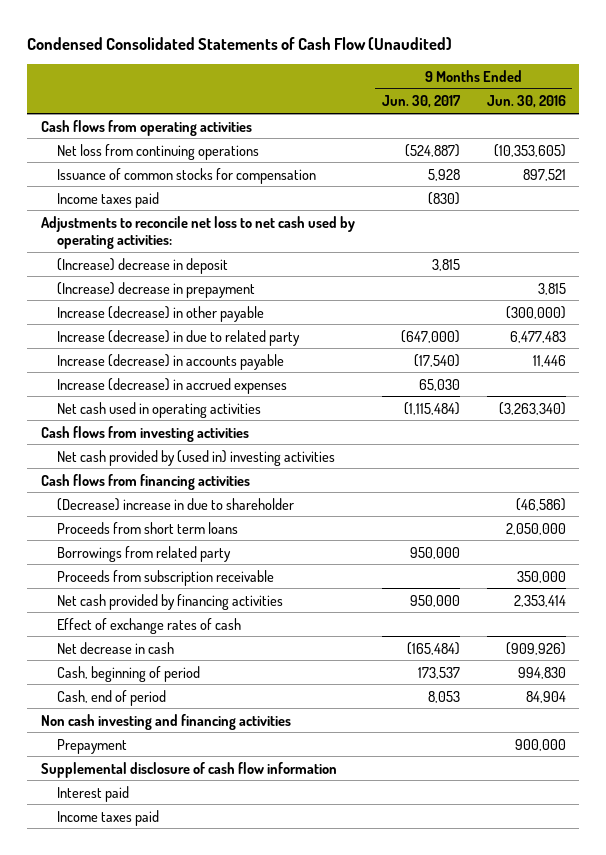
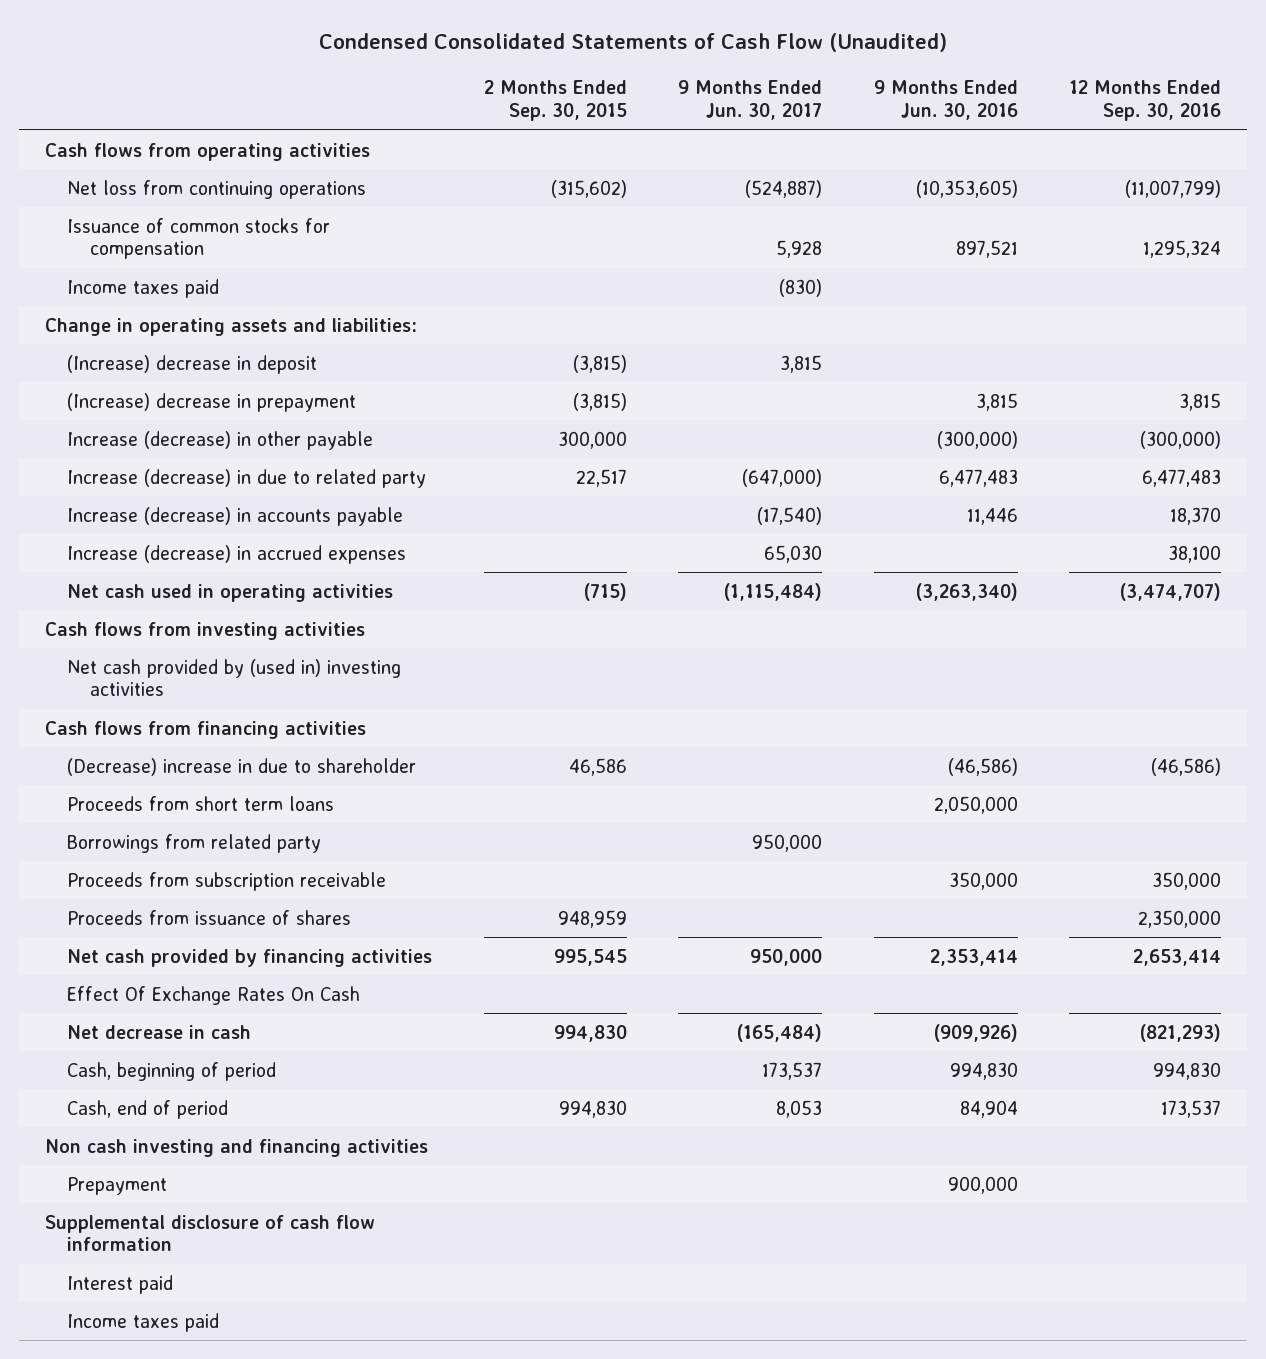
none -> [483,80,627,122] 2 Months Ended Sep. 30, 2015
none -> [1069,80,1222,122] 12 Months Ended Sep. 30, 2016
[40,215,355,250] Adjustments to reconcile net loss to net cash used by operating activities: -> none
none -> [45,317,418,336] Change in operating assets and liabilities:
none -> [67,909,352,925] Proceeds from issuance of shares
[57,617,242,634] Effect of exchange rates of cash -> [67,985,361,1005] Effect Of Exchange Rates On Cash

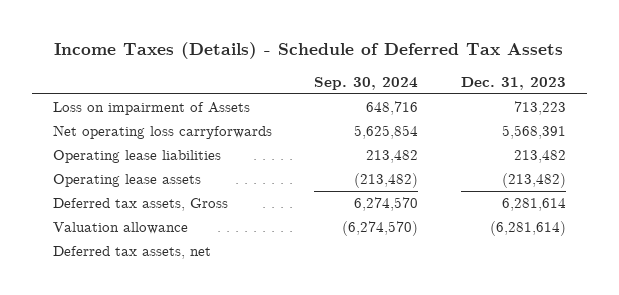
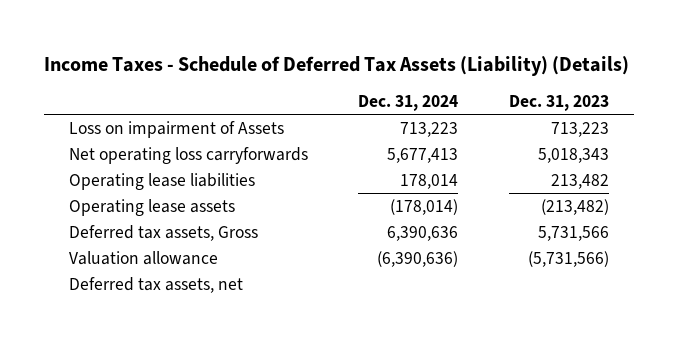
[54,42,564,60] Income Taxes (Details) - Schedule of Deferred Tax Assets -> [44,56,630,77] Income Taxes - Schedule of Deferred Tax Assets (Liability) (Details)
[314,77,419,91] Sep. 30, 2024 -> none
none -> [358,95,459,112] Dec. 31, 2024
[501,125,566,140] 5,568,391 -> [537,147,609,163] 5,018,343
[501,198,566,212] 6,281,614 -> [537,225,609,241] 5,731,566
[489,221,566,237] (6,281,614) -> [527,250,609,267] (5,731,566)

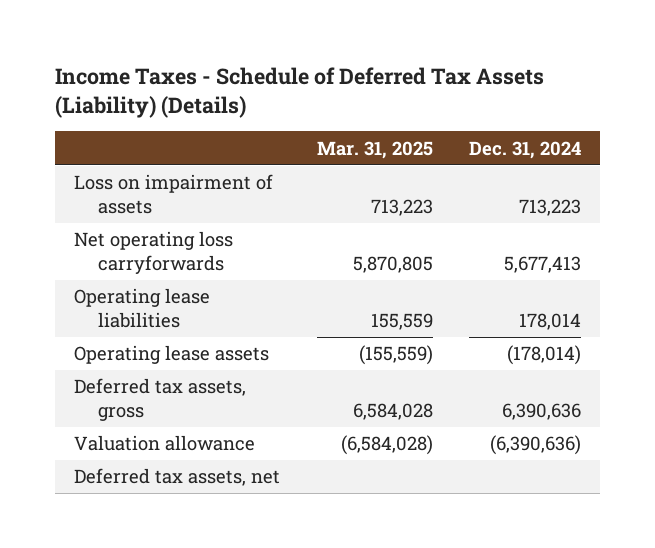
[508,95,609,112] Dec. 31, 2023 -> none
none -> [316,140,433,159] Mar. 31, 2025
[69,120,285,138] Loss on impairment of Assets -> [73,174,273,215] Loss on impairment of assets
[69,224,259,241] Deferred tax assets, Gross -> [73,378,246,422] Deferred tax assets, gross

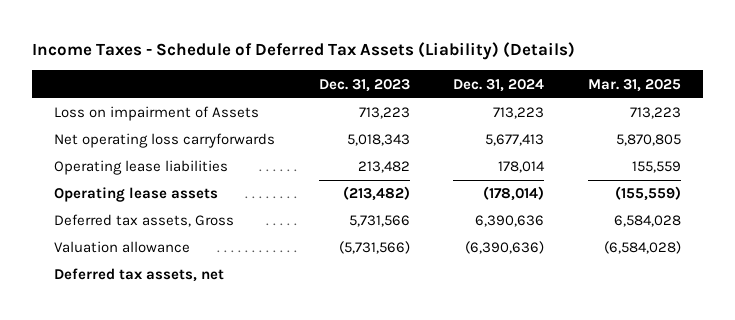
none -> [318,78,410,92] Dec. 31, 2023
[73,174,273,215] Loss on impairment of assets -> [54,106,260,122] Loss on impairment of Assets
[73,378,246,422] Deferred tax assets, gross -> [54,214,235,228] Deferred tax assets, Gross

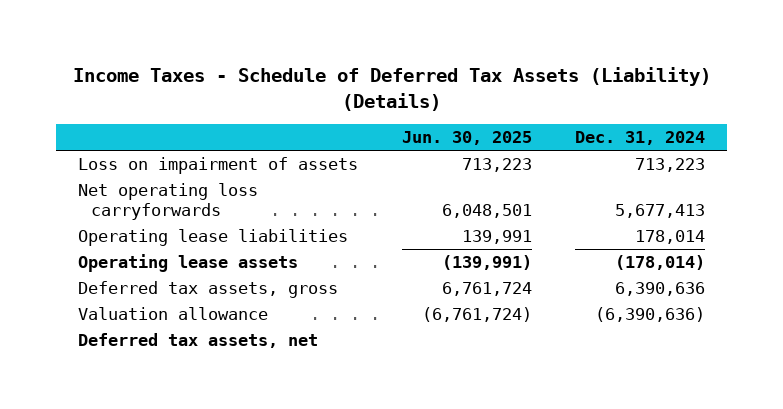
[318,78,410,92] Dec. 31, 2023 -> none
[587,78,681,92] Mar. 31, 2025 -> none
none -> [401,131,532,146] Jun. 30, 2025
[54,106,260,122] Loss on impairment of Assets -> [77,157,358,175] Loss on impairment of assets
[54,214,235,228] Deferred tax assets, Gross -> [77,281,338,299] Deferred tax assets, gross

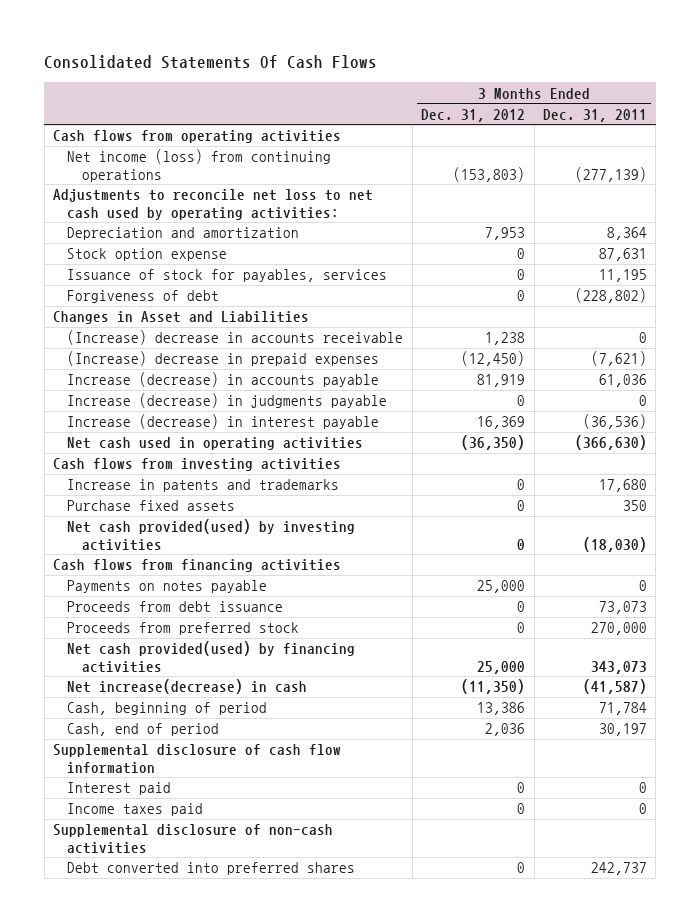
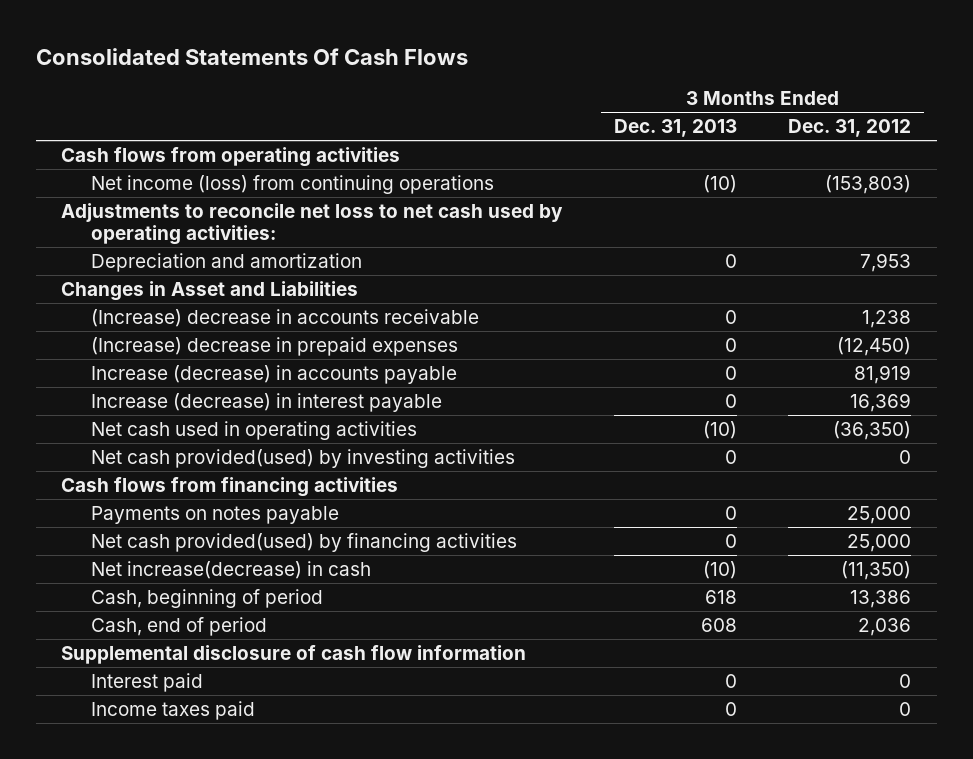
[542,108,647,122] Dec. 31, 2011 -> none
none -> [613,119,737,138] Dec. 31, 2013
[67,248,228,262] Stock option expense -> none
[67,269,388,283] Issuance of stock for payables, services -> none
[67,290,220,304] Forgiveness of debt -> none
[67,393,388,409] Increase (decrease) in judgments payable -> none
[52,458,341,472] Cash flows from investing activities -> none
[67,479,340,493] Increase in patents and trademarks -> none
[67,500,236,512] Purchase fixed assets -> none
[67,601,284,613] Proceeds from debt issuance -> none
[67,622,300,636] Proceeds from preferred stock -> none
[52,824,333,854] Supplemental disclosure of non-cash activities -> none
[67,862,356,876] Debt converted into preferred shares -> none

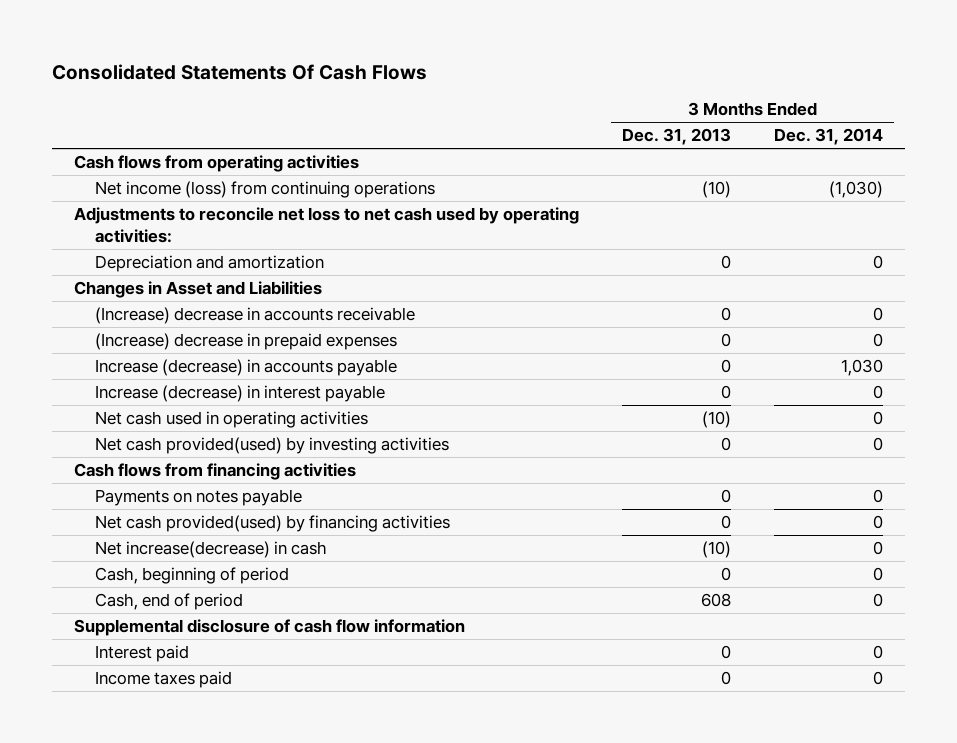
[788,119,912,138] Dec. 31, 2012 -> none
none -> [774,128,884,146] Dec. 31, 2014
[704,589,737,604] 618 -> [721,567,732,582] 0

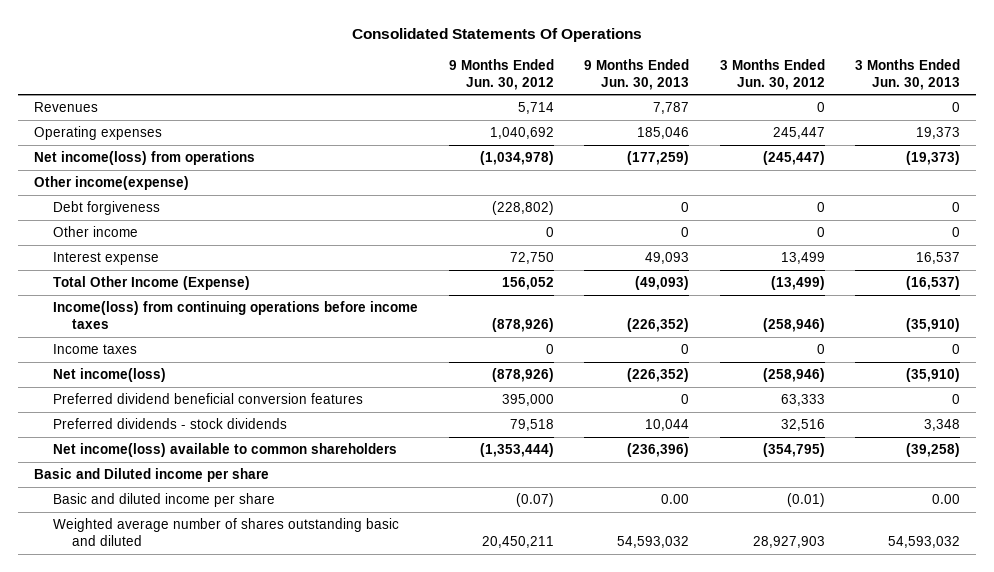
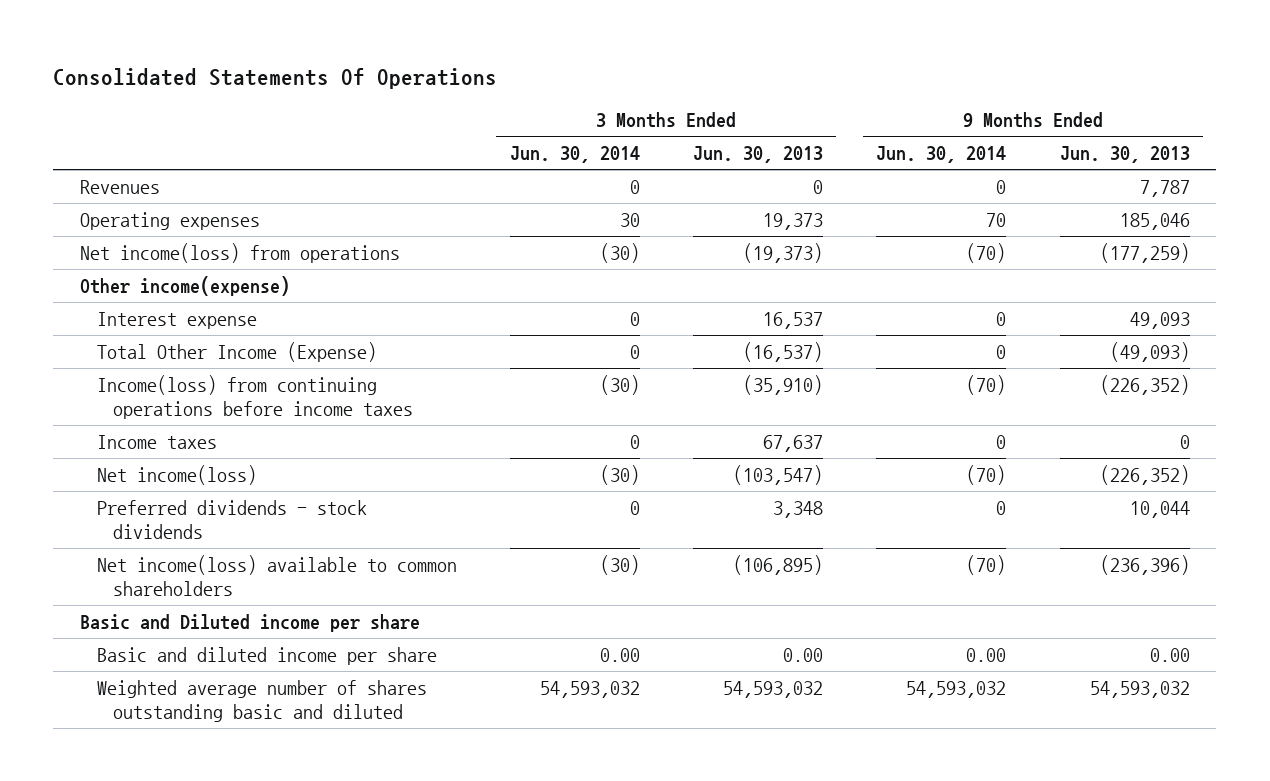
[448,58,554,90] 9 Months Ended Jun. 30, 2012 -> none
[719,58,825,90] 3 Months Ended Jun. 30, 2012 -> none
none -> [509,146,640,164] Jun. 30, 2014
none -> [876,146,1007,164] Jun. 30, 2014
[52,201,160,216] Debt forgiveness -> none
[52,226,138,238] Other income -> none
[52,393,363,405] Preferred dividend beneficial conversion features -> none
[952,344,961,355] 0 -> [763,434,824,452] 67,637
[906,368,961,383] (35,910) -> [733,464,824,485] (103,547)
[906,443,961,458] (39,258) -> [733,554,824,575] (106,895)

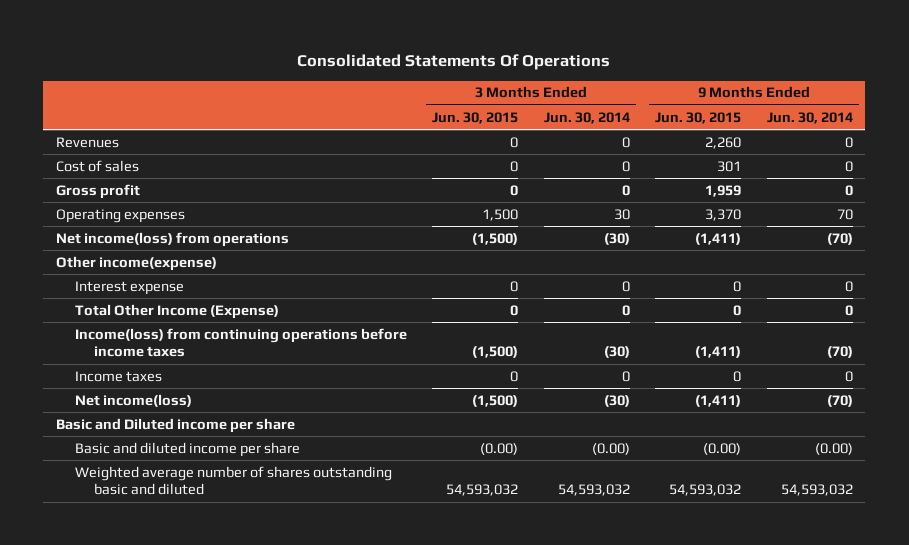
[693,146,824,164] Jun. 30, 2013 -> none
[1059,146,1190,164] Jun. 30, 2013 -> none
none -> [432,111,519,124] Jun. 30, 2015
none -> [655,111,742,124] Jun. 30, 2015
none -> [56,159,140,172] Cost of sales
none -> [56,183,141,199] Gross profit
[96,499,367,540] Preferred dividends - stock dividends -> none
[96,554,457,597] Net income(loss) available to common shareholders -> none
[599,647,640,662] 0.00 -> [591,442,630,455] (0.00)
[966,647,1007,662] 0.00 -> [814,442,853,455] (0.00)

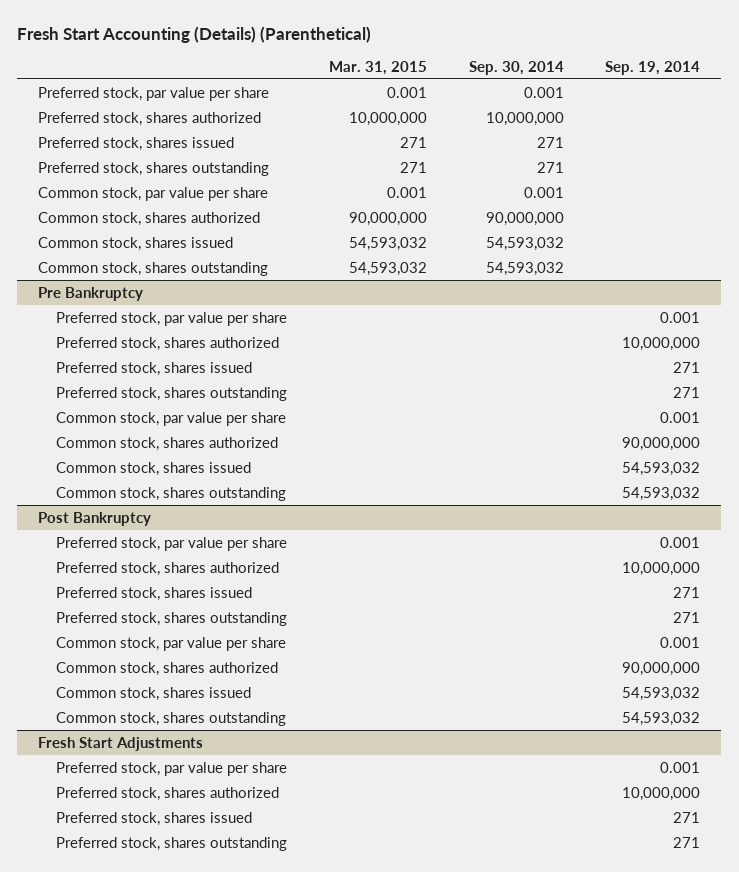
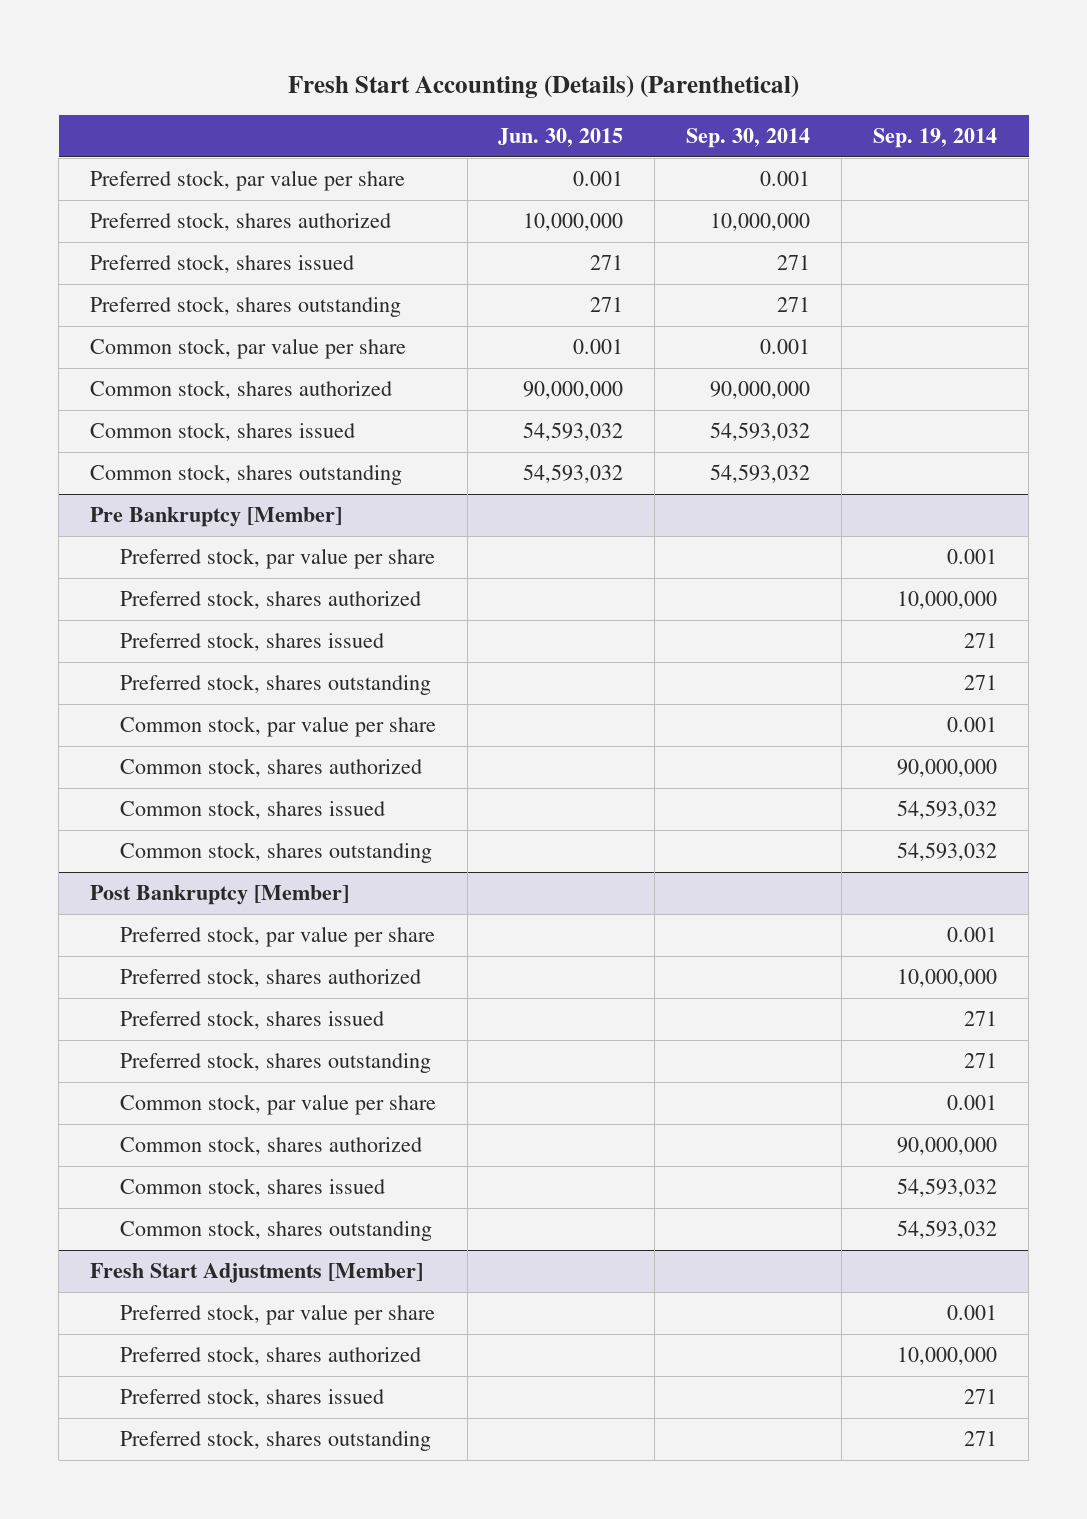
[328,60,427,75] Mar. 31, 2015 -> none
none -> [498,127,624,147] Jun. 30, 2015
[38,286,144,301] Pre Bankruptcy -> [90,507,343,528] Pre Bankruptcy [Member]
[38,511,152,526] Post Bankruptcy -> [90,885,350,906] Post Bankruptcy [Member]
[38,736,204,751] Fresh Start Adjustments -> [90,1263,424,1284] Fresh Start Adjustments [Member]

